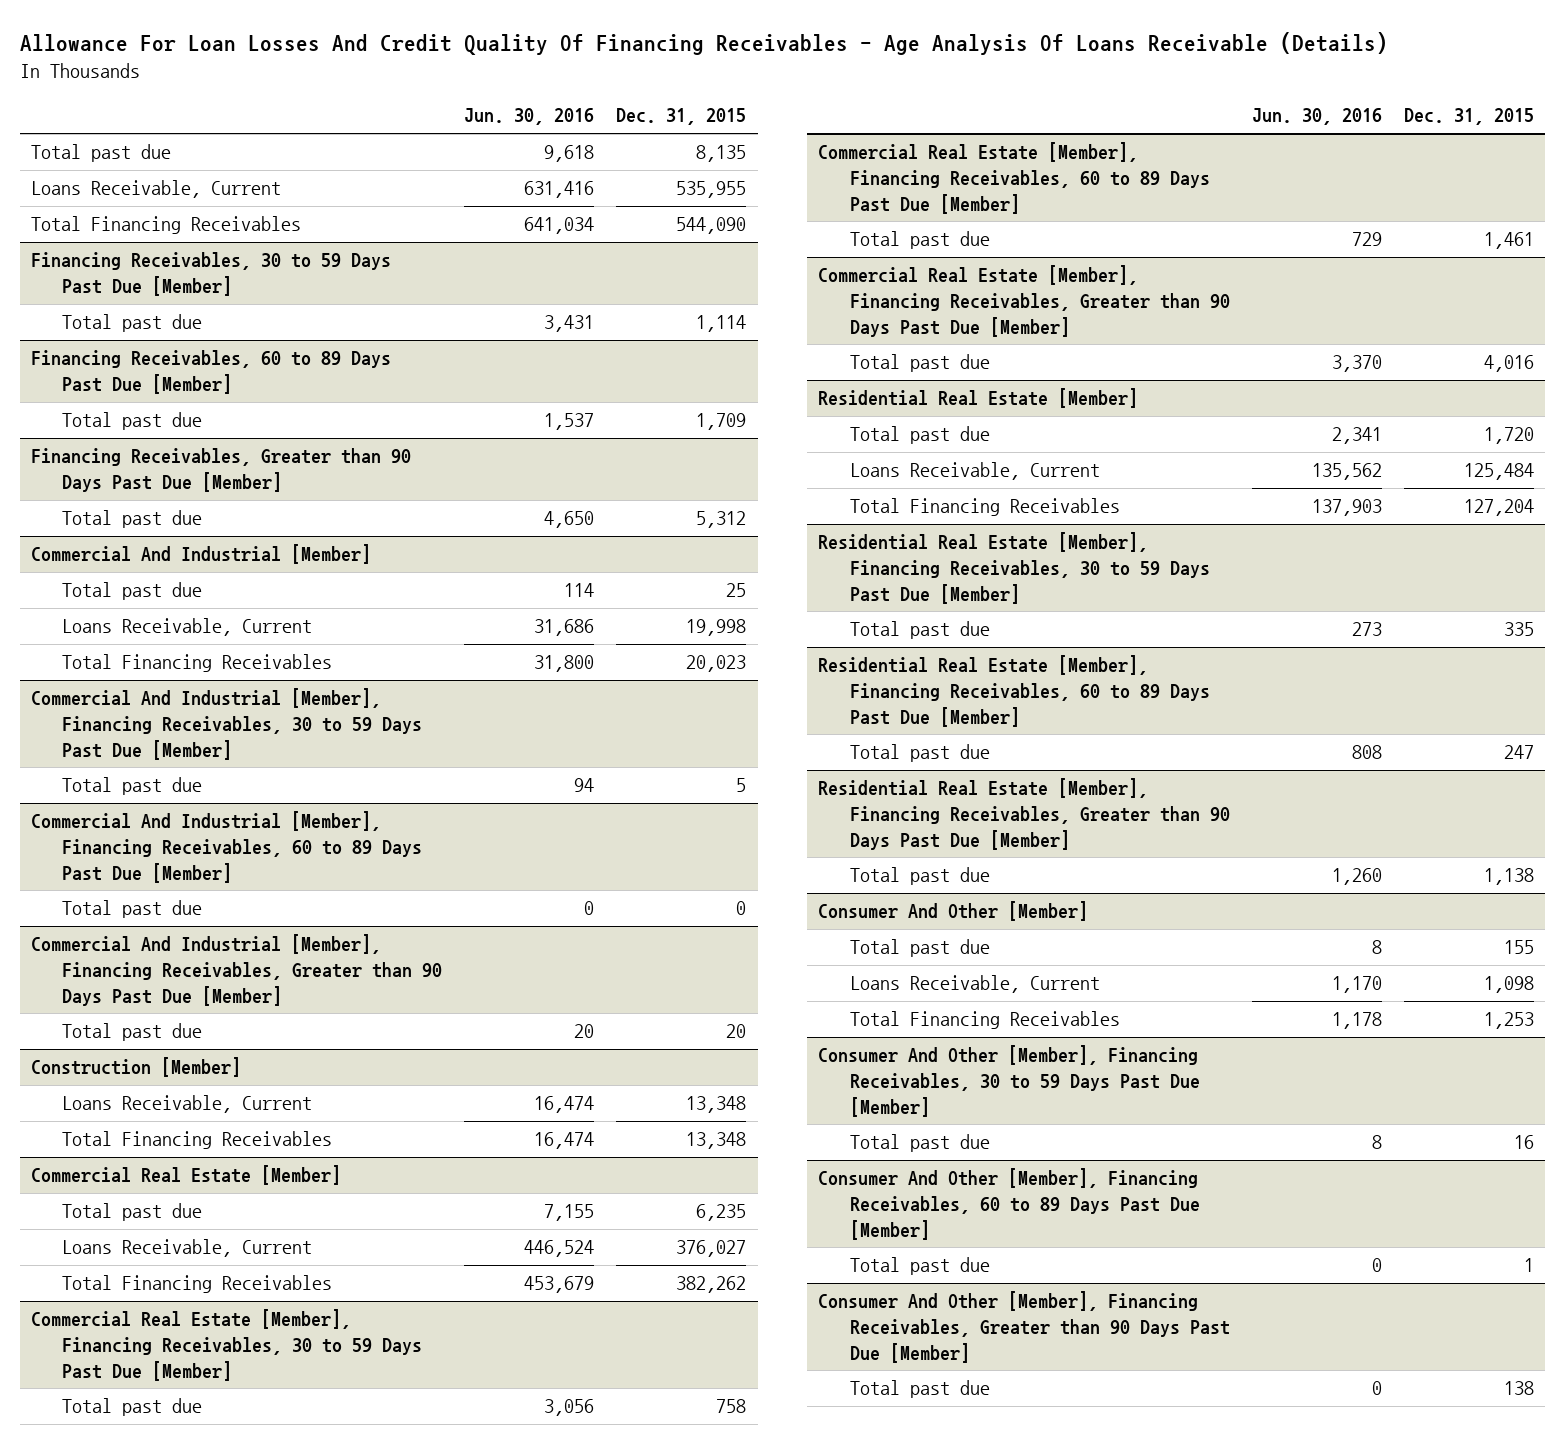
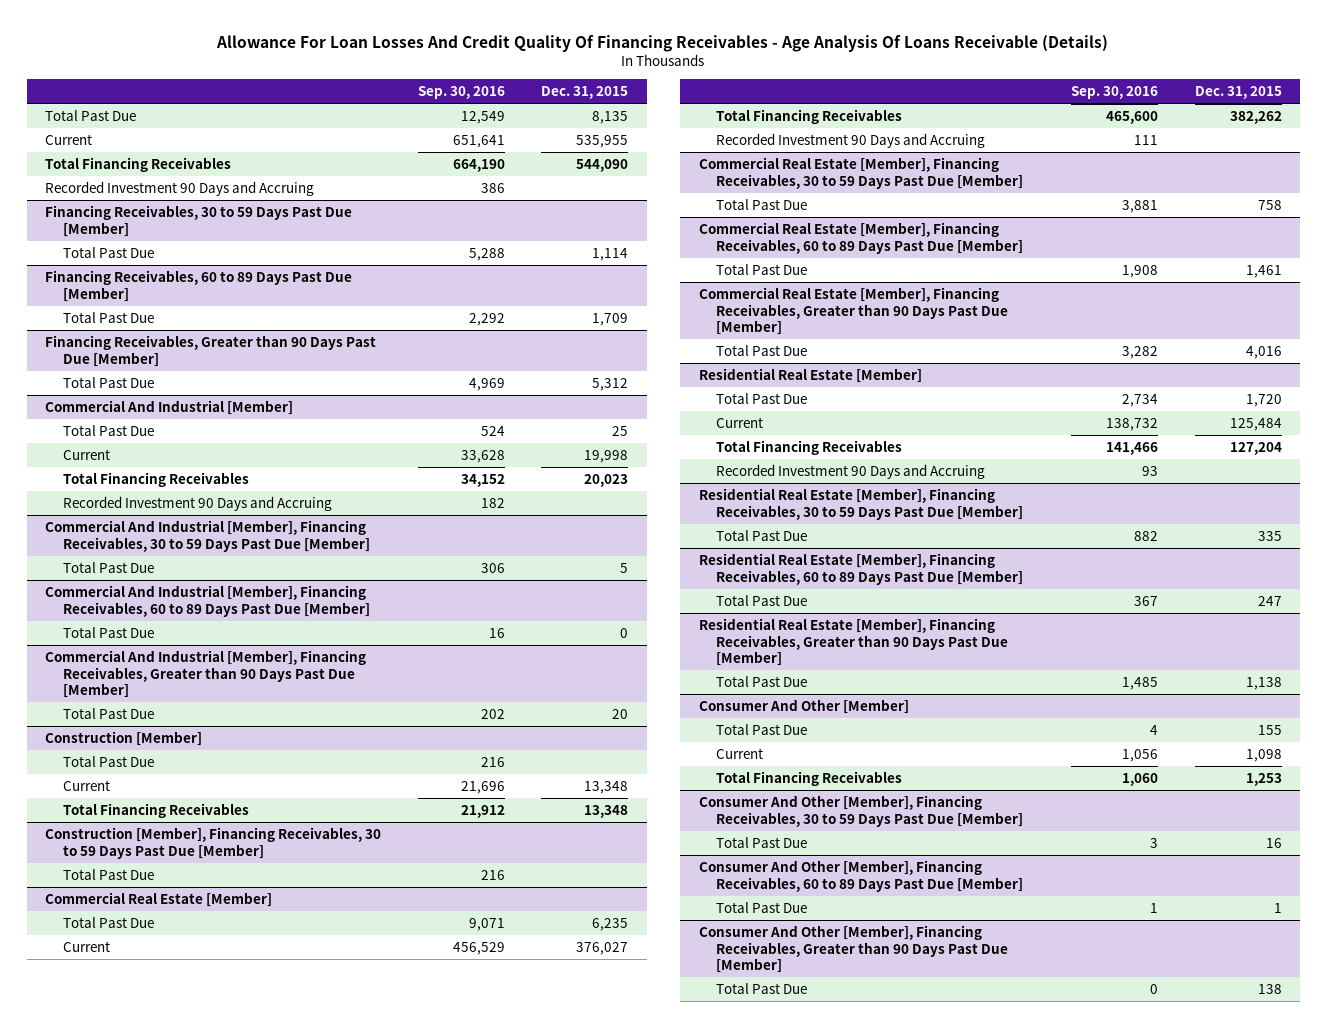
[464,108,595,126] Jun. 30, 2016 -> none
none -> [417,86,505,100] Sep. 30, 2016
[30,144,171,163] Total past due -> [45,109,137,121] Total Past Due
[30,180,281,199] Loans Receivable, Current -> [45,133,93,145] Current
none -> [45,180,315,196] Recorded Investment 90 Days and Accruing
[62,314,203,333] Total past due -> [62,246,154,258] Total Past Due
[62,412,203,431] Total past due -> [62,311,154,323] Total Past Due
[62,510,203,529] Total past due -> [62,376,154,388] Total Past Due
[62,582,203,601] Total past due -> [62,424,154,436] Total Past Due
[62,618,313,637] Loans Receivable, Current -> [62,448,110,460] Current
none -> [62,495,332,511] Recorded Investment 90 Days and Accruing
[62,777,203,796] Total past due -> [62,561,154,573] Total Past Due
[62,900,203,919] Total past due -> [62,626,154,638] Total Past Due
[62,1023,203,1042] Total past due -> [62,707,154,719] Total Past Due
none -> [62,755,154,767] Total Past Due
[62,1095,313,1114] Loans Receivable, Current -> [62,779,110,791] Current
none -> [45,826,382,859] Construction [Member], Financing Receivables, 30 to 59 Days Past Due [Member]
none -> [62,868,154,880] Total Past Due
[62,1203,203,1222] Total past due -> [62,916,154,928] Total Past Due
[62,1239,313,1258] Loans Receivable, Current -> [62,940,110,952] Current
none -> [716,132,986,148] Recorded Investment 90 Days and Accruing
[62,1398,203,1417] Total past due -> [716,198,808,210] Total Past Due
[849,231,990,250] Total past due -> [716,263,808,275] Total Past Due
[849,354,990,373] Total past due -> [716,344,808,356] Total Past Due
[849,426,990,445] Total past due -> [716,392,808,404] Total Past Due
[849,462,1100,481] Loans Receivable, Current -> [716,416,764,428] Current
none -> [716,463,986,479] Recorded Investment 90 Days and Accruing
[849,621,990,640] Total past due -> [716,529,808,541] Total Past Due
[849,744,990,763] Total past due -> [716,594,808,606] Total Past Due
[849,867,990,886] Total past due -> [716,675,808,687] Total Past Due
[849,939,990,958] Total past due -> [716,723,808,735] Total Past Due
[849,975,1100,994] Loans Receivable, Current -> [716,747,764,759] Current
[849,1134,990,1153] Total past due -> [716,836,808,848] Total Past Due
[849,1257,990,1276] Total past due -> [716,901,808,913] Total Past Due
[849,1380,990,1399] Total past due -> [716,982,808,994] Total Past Due

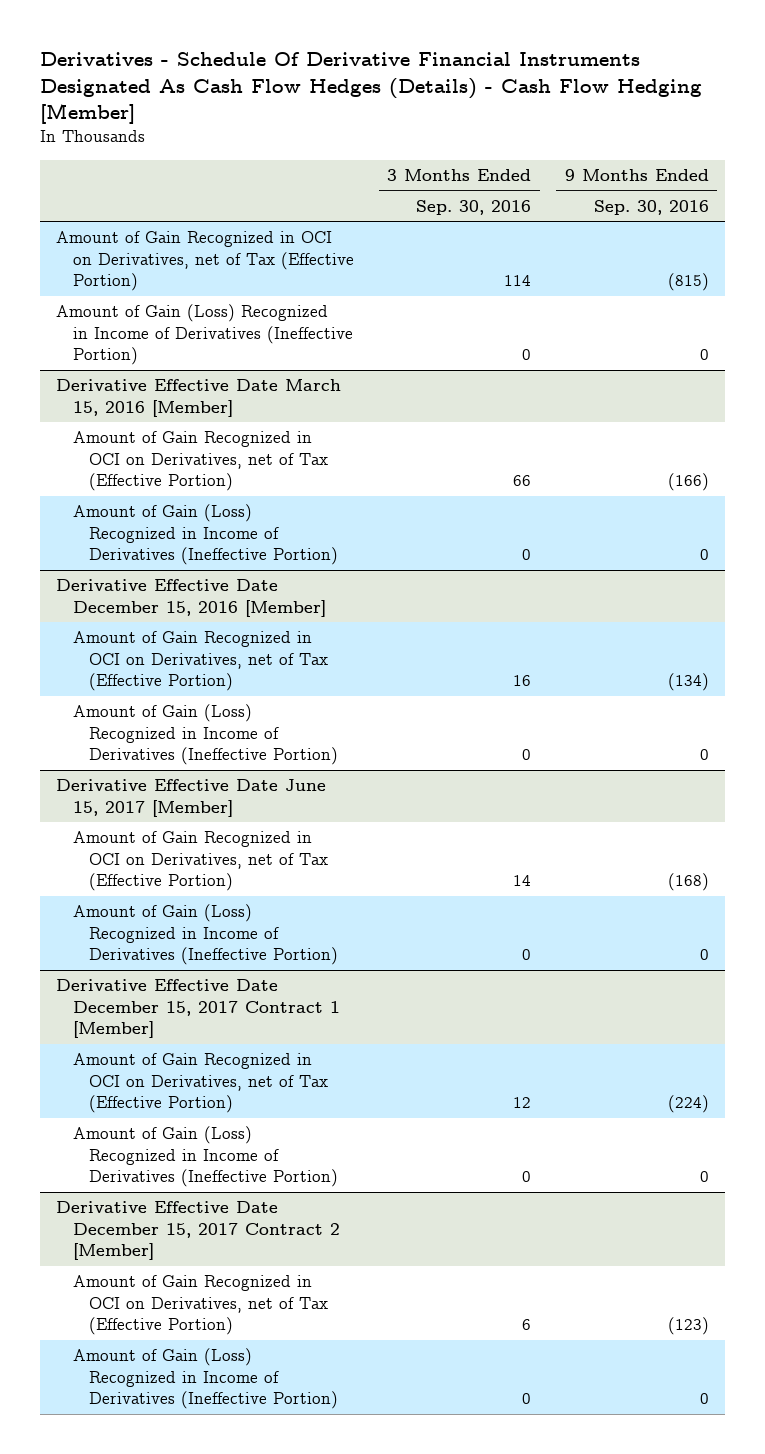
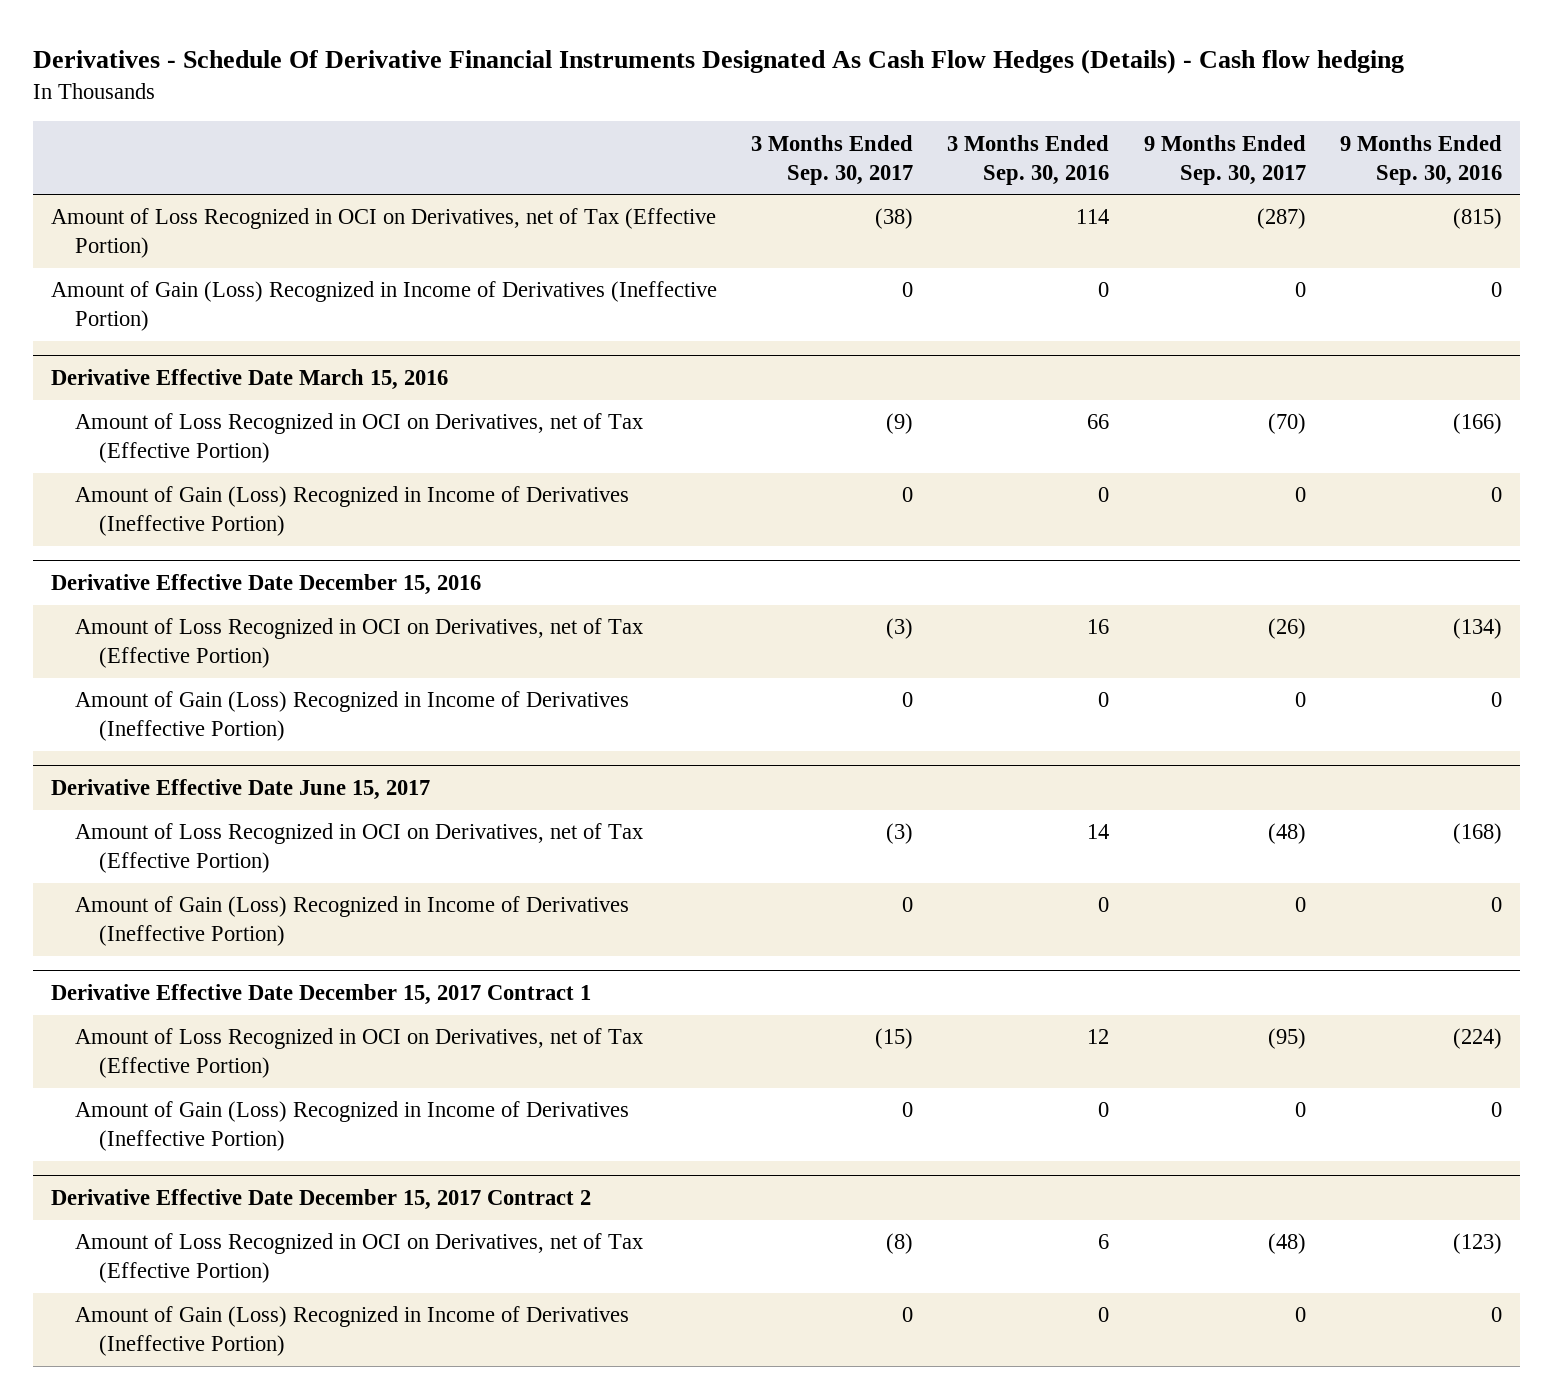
[39,52,702,125] Derivatives - Schedule Of Derivative Financial Instruments Designated As Cash Flow Hedges (Details) - Cash Flow Hedging [Member] -> [33,49,1405,75] Derivatives - Schedule Of Derivative Financial Instruments Designated As Cash Flow Hedges (Details) - Cash flow hedging
none -> [751,134,914,185] 3 Months Ended Sep. 30, 2017
none -> [1143,134,1306,185] 9 Months Ended Sep. 30, 2017
[56,231,354,292] Amount of Gain Recognized in OCI on Derivatives, net of Tax (Effective Portion) -> [50,208,716,259] Amount of Loss Recognized in OCI on Derivatives, net of Tax (Effective Portion)
[56,379,342,417] Derivative Effective Date March 15, 2016 [Member] -> [50,368,448,390] Derivative Effective Date March 15, 2016
[72,431,328,492] Amount of Gain Recognized in OCI on Derivatives, net of Tax (Effective Portion) -> [74,413,643,464] Amount of Loss Recognized in OCI on Derivatives, net of Tax (Effective Portion)
[56,579,326,617] Derivative Effective Date December 15, 2016 [Member] -> [50,573,481,595] Derivative Effective Date December 15, 2016
[72,631,328,692] Amount of Gain Recognized in OCI on Derivatives, net of Tax (Effective Portion) -> [74,618,643,669] Amount of Loss Recognized in OCI on Derivatives, net of Tax (Effective Portion)
[56,779,327,817] Derivative Effective Date June 15, 2017 [Member] -> [50,778,430,800] Derivative Effective Date June 15, 2017
[72,831,328,892] Amount of Gain Recognized in OCI on Derivatives, net of Tax (Effective Portion) -> [74,823,643,874] Amount of Loss Recognized in OCI on Derivatives, net of Tax (Effective Portion)
[56,979,340,1039] Derivative Effective Date December 15, 2017 Contract 1 [Member] -> [50,983,591,1005] Derivative Effective Date December 15, 2017 Contract 1
[72,1053,328,1114] Amount of Gain Recognized in OCI on Derivatives, net of Tax (Effective Portion) -> [74,1028,643,1079] Amount of Loss Recognized in OCI on Derivatives, net of Tax (Effective Portion)
[56,1201,340,1261] Derivative Effective Date December 15, 2017 Contract 2 [Member] -> [50,1188,591,1210] Derivative Effective Date December 15, 2017 Contract 2
[72,1275,328,1336] Amount of Gain Recognized in OCI on Derivatives, net of Tax (Effective Portion) -> [74,1233,643,1284] Amount of Loss Recognized in OCI on Derivatives, net of Tax (Effective Portion)

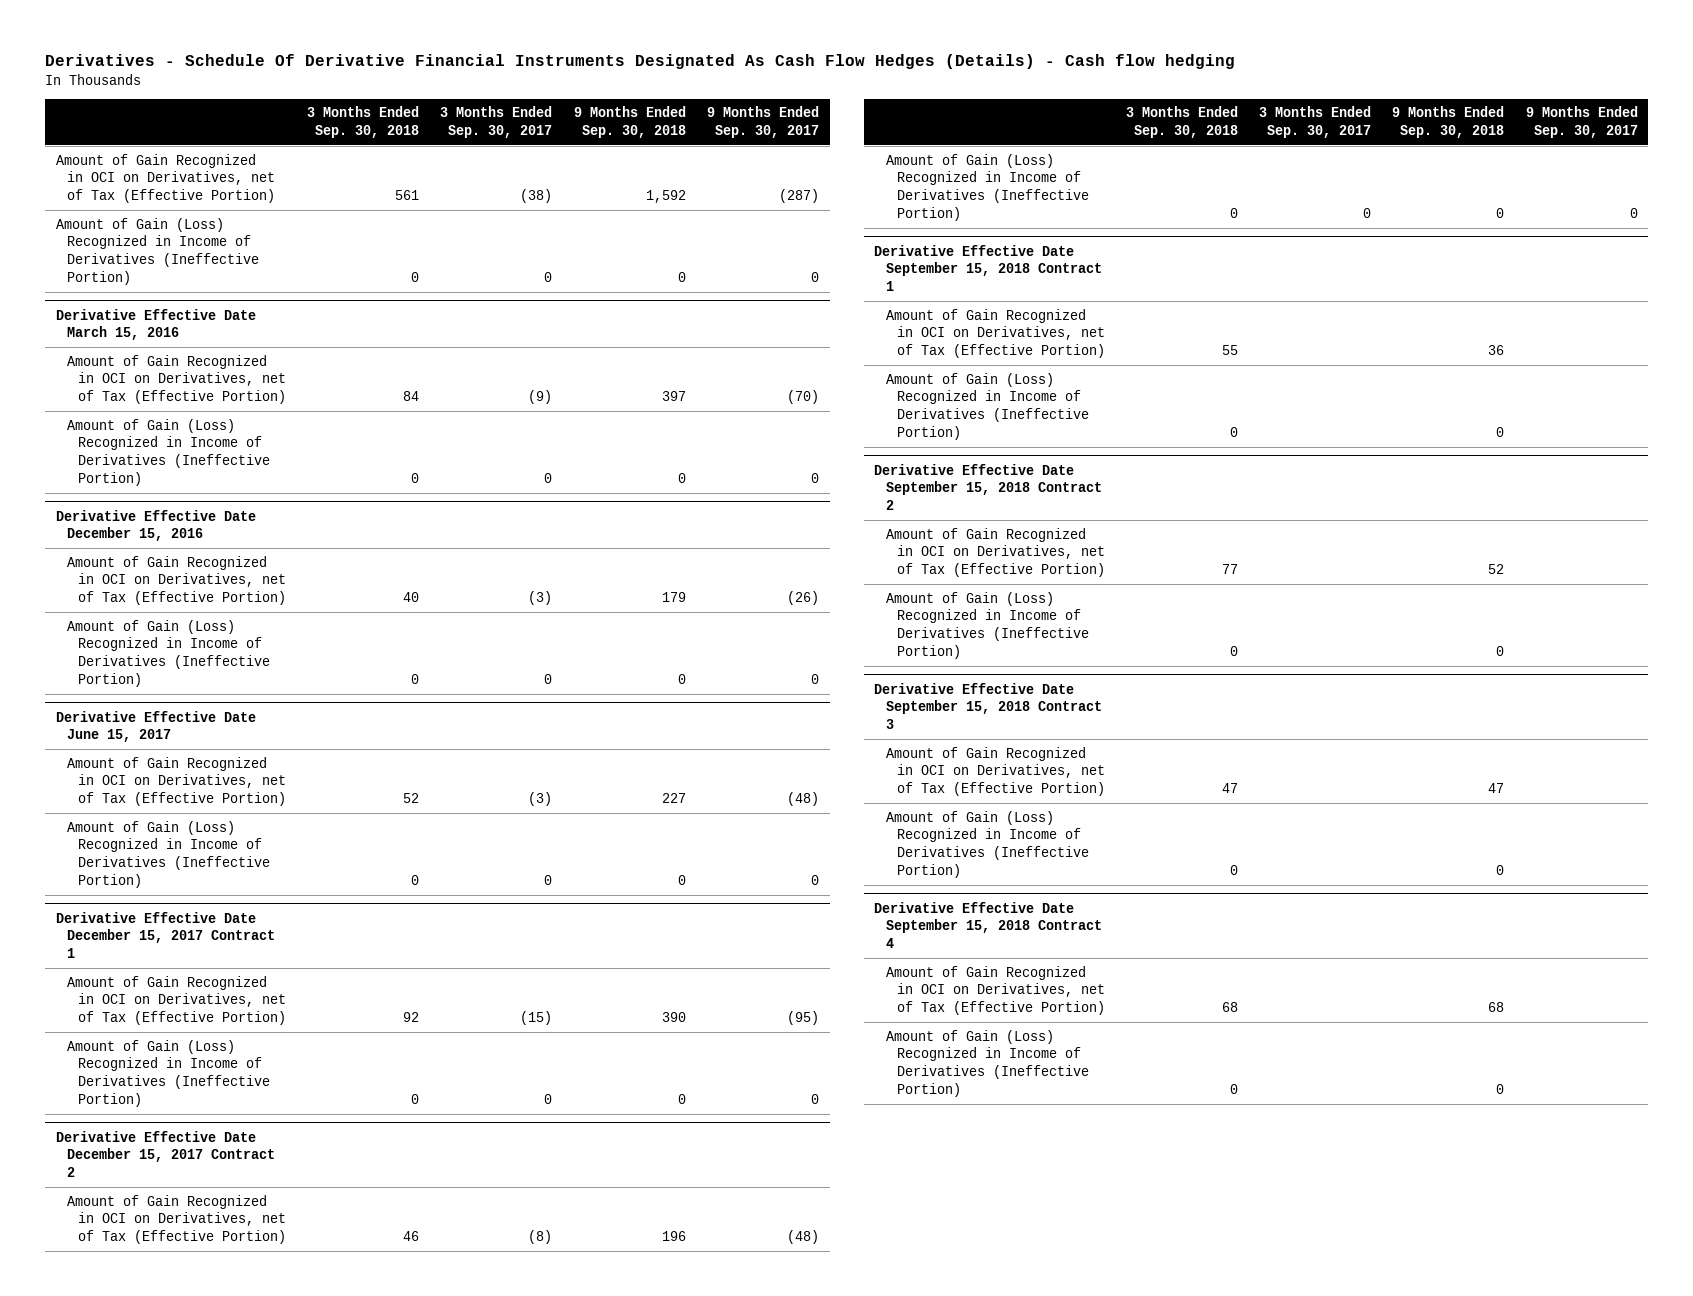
[947,134,1110,185] 3 Months Ended Sep. 30, 2016 -> none
[1340,134,1503,185] 9 Months Ended Sep. 30, 2016 -> none
none -> [307,106,420,139] 3 Months Ended Sep. 30, 2018
none -> [573,106,686,139] 9 Months Ended Sep. 30, 2018
[50,208,716,259] Amount of Loss Recognized in OCI on Derivatives, net of Tax (Effective Portion) -> [55,153,275,204] Amount of Gain Recognized in OCI on Derivatives, net of Tax (Effective Portion)
[74,413,643,464] Amount of Loss Recognized in OCI on Derivatives, net of Tax (Effective Portion) -> [66,354,286,405] Amount of Gain Recognized in OCI on Derivatives, net of Tax (Effective Portion)
[74,618,643,669] Amount of Loss Recognized in OCI on Derivatives, net of Tax (Effective Portion) -> [66,555,286,606] Amount of Gain Recognized in OCI on Derivatives, net of Tax (Effective Portion)
[74,823,643,874] Amount of Loss Recognized in OCI on Derivatives, net of Tax (Effective Portion) -> [66,756,286,807] Amount of Gain Recognized in OCI on Derivatives, net of Tax (Effective Portion)
[74,1028,643,1079] Amount of Loss Recognized in OCI on Derivatives, net of Tax (Effective Portion) -> [66,975,286,1026] Amount of Gain Recognized in OCI on Derivatives, net of Tax (Effective Portion)
[74,1233,643,1284] Amount of Loss Recognized in OCI on Derivatives, net of Tax (Effective Portion) -> [66,1194,286,1245] Amount of Gain Recognized in OCI on Derivatives, net of Tax (Effective Portion)
none -> [874,244,1102,291] Derivative Effective Date September 15, 2018 Contract 1
none -> [885,308,1105,359] Amount of Gain Recognized in OCI on Derivatives, net of Tax (Effective Portion)
none -> [885,372,1089,440] Amount of Gain (Loss) Recognized in Income of Derivatives (Ineffective Portion)
none -> [874,463,1102,510] Derivative Effective Date September 15, 2018 Contract 2
none -> [885,527,1105,578] Amount of Gain Recognized in OCI on Derivatives, net of Tax (Effective Portion)
none -> [885,591,1089,659] Amount of Gain (Loss) Recognized in Income of Derivatives (Ineffective Portion)
none -> [874,682,1102,729] Derivative Effective Date September 15, 2018 Contract 3
none -> [885,746,1105,797] Amount of Gain Recognized in OCI on Derivatives, net of Tax (Effective Portion)
none -> [885,810,1089,878] Amount of Gain (Loss) Recognized in Income of Derivatives (Ineffective Portion)
none -> [874,901,1102,948] Derivative Effective Date September 15, 2018 Contract 4
none -> [885,965,1105,1016] Amount of Gain Recognized in OCI on Derivatives, net of Tax (Effective Portion)
none -> [885,1029,1089,1097] Amount of Gain (Loss) Recognized in Income of Derivatives (Ineffective Portion)

